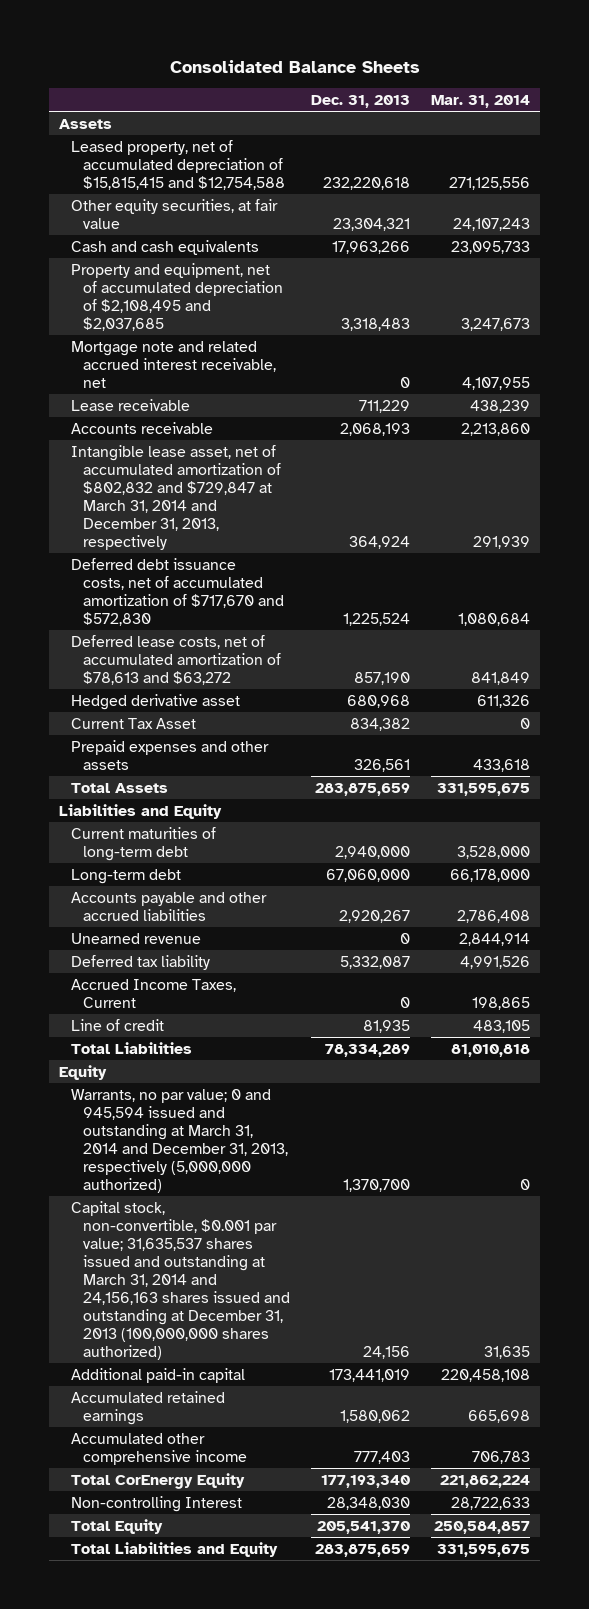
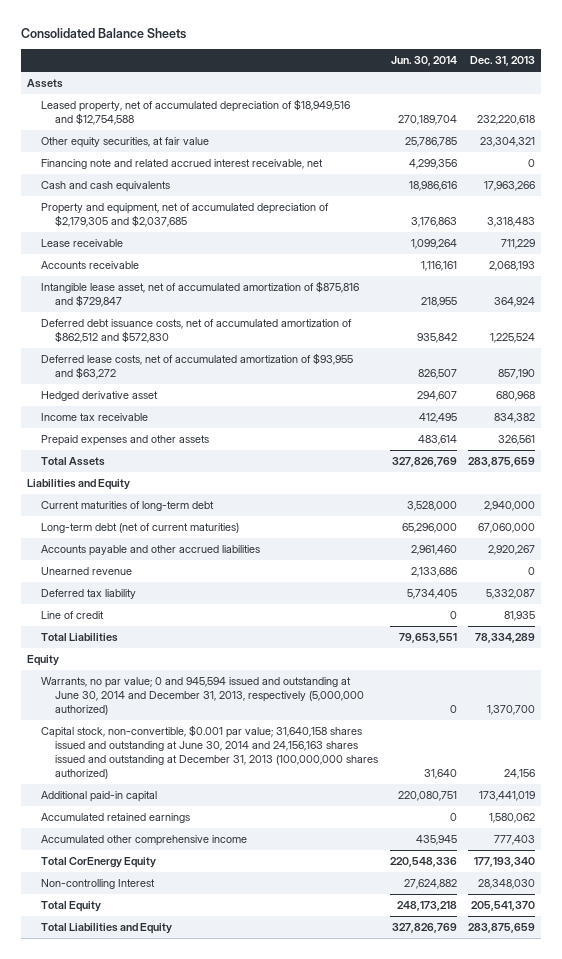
[430,94,530,108] Mar. 31, 2014 -> none
none -> [390,56,457,67] Jun. 30, 2014
[71,139,286,190] Leased property, net of accumulated depreciation of $15,815,415 and $12,754,588 -> [41,98,351,125] Leased property, net of accumulated depreciation of $18,949,516 and $12,754,588
none -> [41,158,324,169] Financing note and related accrued interest receivable, net
[71,340,277,388] Mortgage note and related accrued interest receivable, net -> none
[71,262,284,331] Property and equipment, net of accumulated depreciation of $2,108,495 and $2,037,685 -> [41,202,330,227] Property and equipment, net of accumulated depreciation of $2,179,305 and $2,037,685
[71,444,282,550] Intangible lease asset, net of accumulated amortization of $802,832 and $729,847 at March 31, 2014 and December 31, 2013, respectively -> [41,280,360,307] Intangible lease asset, net of accumulated amortization of $875,816 and $729,847
[71,557,285,626] Deferred debt issuance costs, net of accumulated amortization of $717,670 and $572,830 -> [41,318,353,343] Deferred debt issuance costs, net of accumulated amortization of $862,512 and $572,830
[71,634,282,685] Deferred lease costs, net of accumulated amortization of $78,613 and $63,272 -> [41,352,354,379] Deferred lease costs, net of accumulated amortization of $93,955 and $63,272
[71,717,197,729] Current Tax Asset -> [41,412,149,421] Income tax receivable
[71,868,182,884] Long-term debt -> [41,522,240,533] Long-term debt (net of current maturities)
[71,978,237,1008] Accrued Income Taxes, Current -> none
[71,1088,289,1193] Warrants, no par value; 0 and 945,594 issued and outstanding at March 31, 2014 and December 31, 2013, respectively (5,000,000 authorized) -> [41,676,365,716] Warrants, no par value; 0 and 945,594 issued and outstanding at June 30, 2014 and December 31, 2013, respectively (5,000,000 authorized)
[71,1200,291,1360] Capital stock, non-convertible, $0.001 par value; 31,635,537 shares issued and outstanding at March 31, 2014 and 24,156,163 shares issued and outstanding at December 31, 2013 (100,000,000 shares authorized) -> [41,724,379,780] Capital stock, non-convertible, $0.001 par value; 31,640,158 shares issued and outstanding at June 30, 2014 and 24,156,163 shares issued and outstanding at December 31, 2013 (100,000,000 shares authorized)

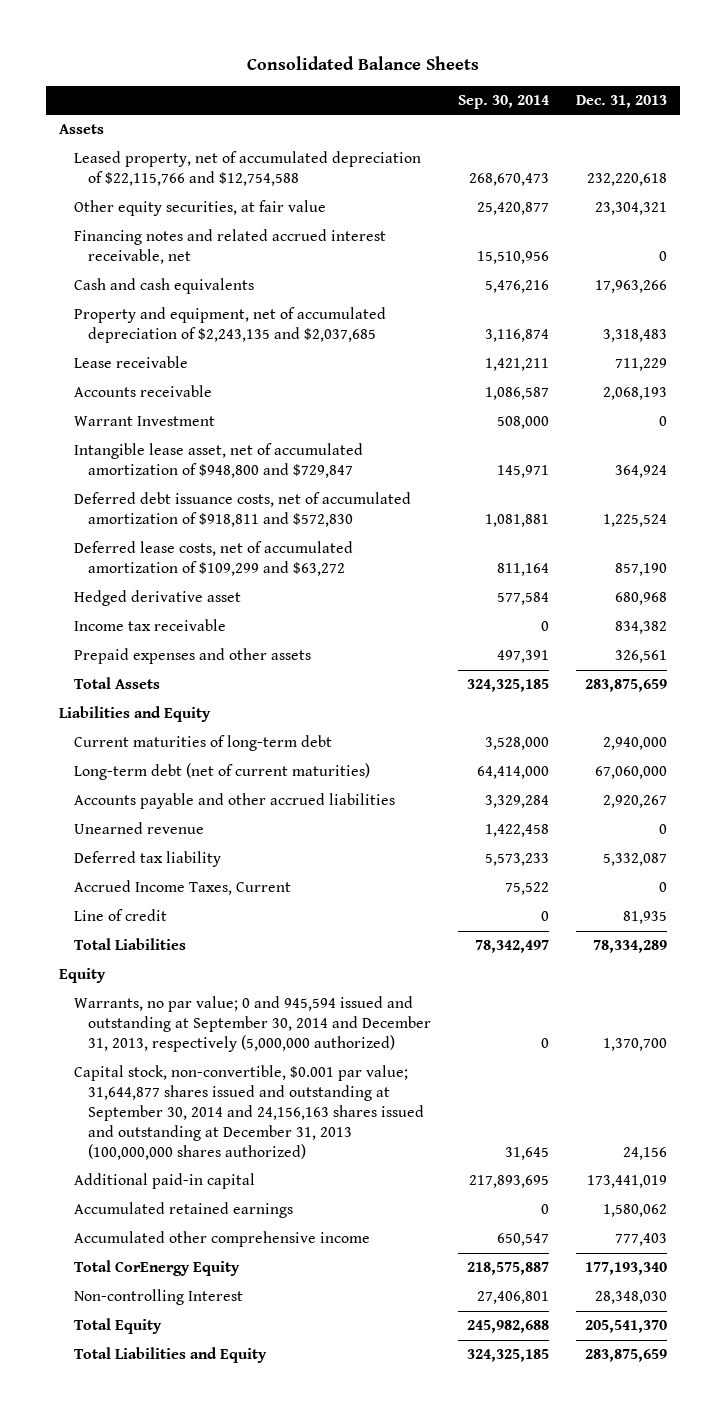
[390,56,457,67] Jun. 30, 2014 -> none
none -> [457,94,549,109] Sep. 30, 2014
[41,98,351,125] Leased property, net of accumulated depreciation of $18,949,516 and $12,754,588 -> [73,151,421,187] Leased property, net of accumulated depreciation of $22,115,766 and $12,754,588
[41,158,324,169] Financing note and related accrued interest receivable, net -> [73,229,386,265] Financing notes and related accrued interest receivable, net
[41,202,330,227] Property and equipment, net of accumulated depreciation of $2,179,305 and $2,037,685 -> [73,307,386,344] Property and equipment, net of accumulated depreciation of $2,243,135 and $2,037,685
none -> [73,416,215,427] Warrant Investment
[41,280,360,307] Intangible lease asset, net of accumulated amortization of $875,816 and $729,847 -> [73,443,363,479] Intangible lease asset, net of accumulated amortization of $948,800 and $729,847
[41,318,353,343] Deferred debt issuance costs, net of accumulated amortization of $862,512 and $572,830 -> [73,492,411,528] Deferred debt issuance costs, net of accumulated amortization of $918,811 and $572,830
[41,352,354,379] Deferred lease costs, net of accumulated amortization of $93,955 and $63,272 -> [73,541,353,577] Deferred lease costs, net of accumulated amortization of $109,299 and $63,272
none -> [73,880,291,896] Accrued Income Taxes, Current
[41,676,365,716] Warrants, no par value; 0 and 945,594 issued and outstanding at June 30, 2014 and December 31, 2013, respectively (5,000,000 authorized) -> [73,996,432,1053] Warrants, no par value; 0 and 945,594 issued and outstanding at September 30, 2014 and December 31, 2013, respectively (5,000,000 authorized)
[41,724,379,780] Capital stock, non-convertible, $0.001 par value; 31,640,158 shares issued and outstanding at June 30, 2014 and 24,156,163 shares issued and outstanding at December 31, 2013 (100,000,000 shares authorized) -> [73,1065,425,1160] Capital stock, non-convertible, $0.001 par value; 31,644,877 shares issued and outstanding at September 30, 2014 and 24,156,163 shares issued and outstanding at December 31, 2013 (100,000,000 shares authorized)

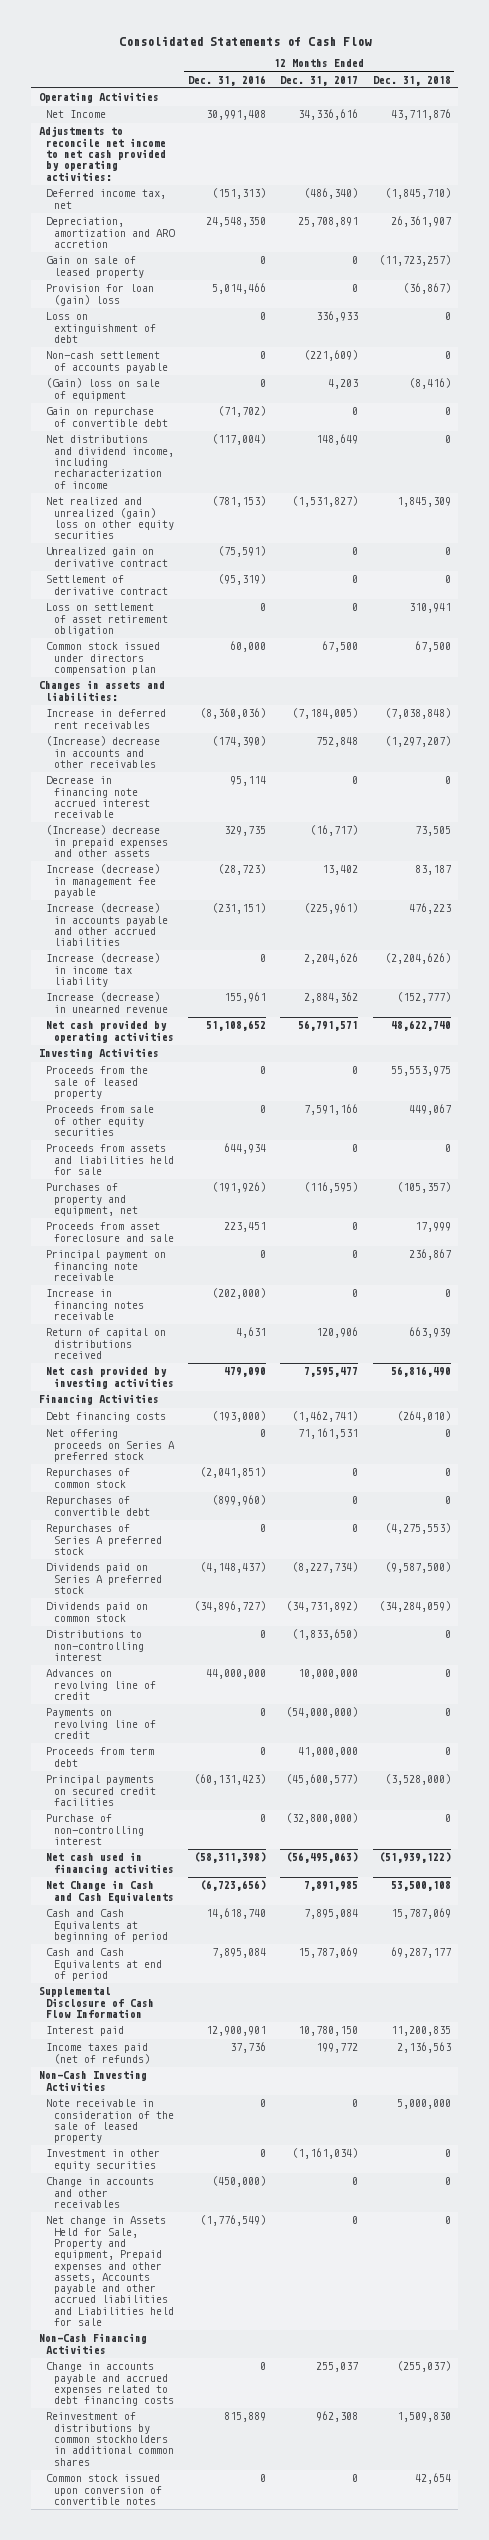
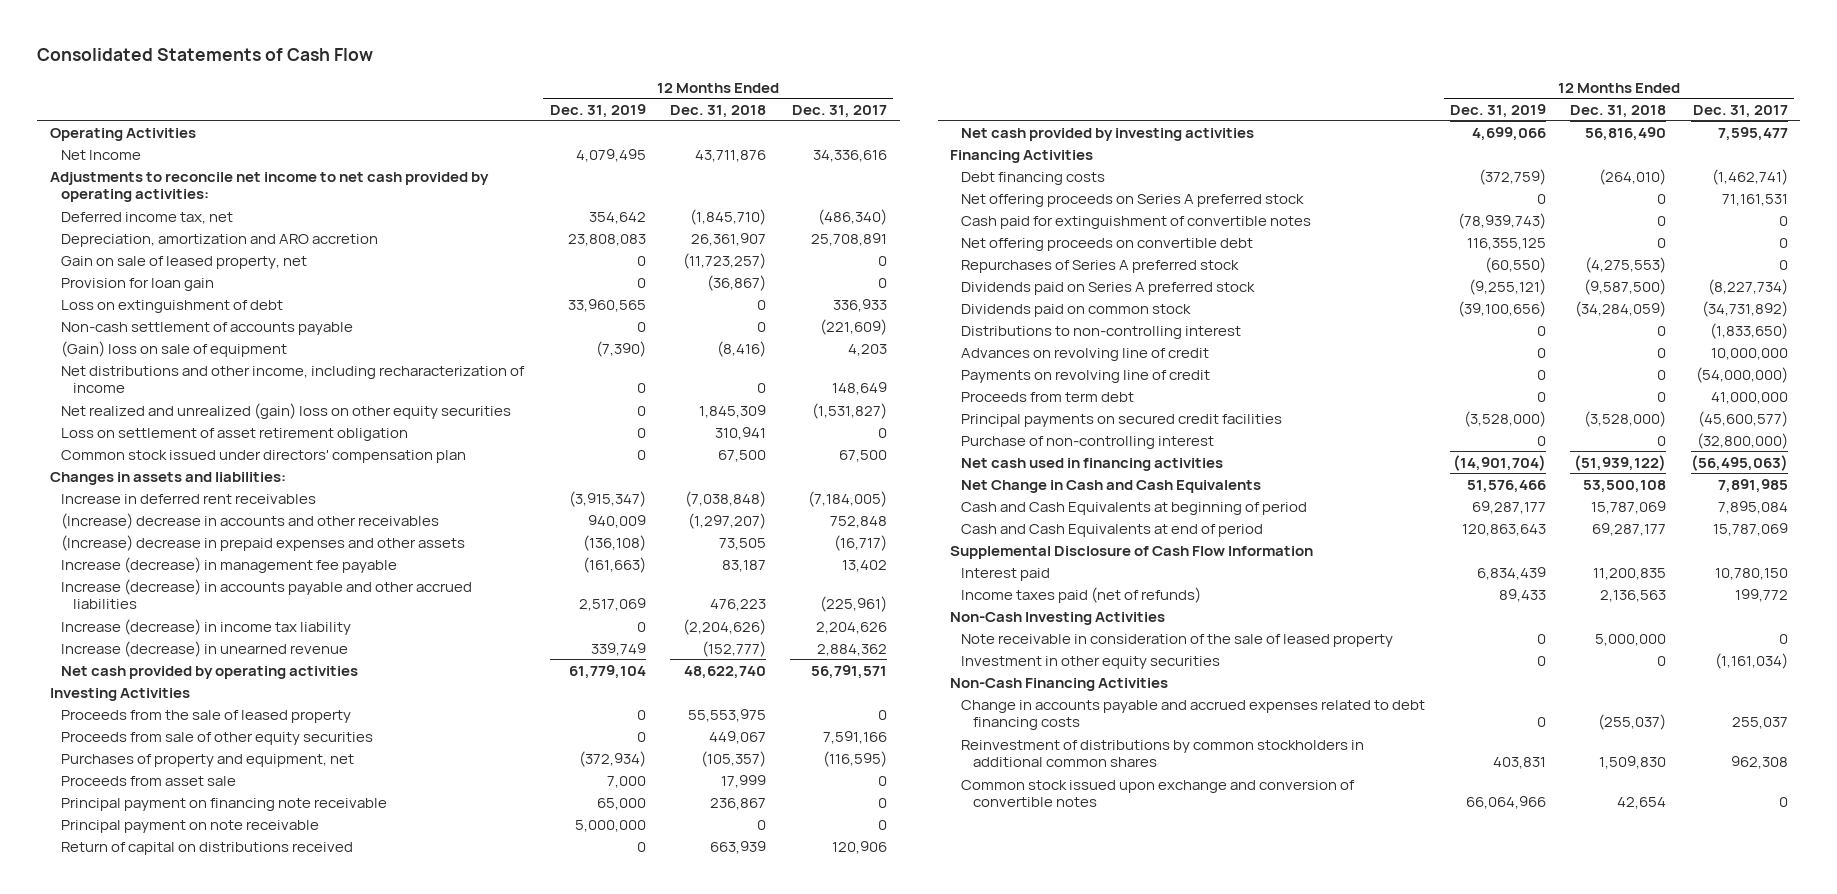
[187,74,266,86] Dec. 31, 2016 -> none
none -> [549,103,646,118] Dec. 31, 2019
[46,256,144,278] Gain on sale of leased property -> [61,255,308,269] Gain on sale of leased property, net
[46,284,155,306] Provision for loan (gain) loss -> [61,277,215,291] Provision for loan gain
[46,407,168,427] Gain on repurchase of convertible debt -> none
[46,435,174,489] Net distributions and dividend income, including recharacterization of income -> [61,365,526,394] Net distributions and other income, including recharacterization of income
[46,547,168,567] Unrealized gain on derivative contract -> none
[46,575,168,595] Settlement of derivative contract -> none
[46,642,161,676] Common stock issued under directors compensation plan -> [61,449,467,463] Common stock issued under directors' compensation plan
[46,776,150,819] Decrease in financing note accrued interest receivable -> none
[46,1144,174,1176] Proceeds from assets and liabilities held for sale -> none
[46,1222,174,1242] Proceeds from asset foreclosure and sale -> [61,775,237,786] Proceeds from asset sale
[46,1289,144,1321] Increase in financing notes receivable -> none
none -> [61,819,320,833] Principal payment on note receivable
[46,1468,131,1488] Repurchases of common stock -> none
[46,1496,150,1516] Repurchases of convertible debt -> none
none -> [961,215,1312,229] Cash paid for extinguishment of convertible notes
none -> [961,237,1254,251] Net offering proceeds on convertible debt
[46,2177,155,2209] Change in accounts and other receivables -> none
[46,2216,174,2326] Net change in Assets Held for Sale, Property and equipment, Prepaid expenses and other assets, Accounts payable and other accrued liabilities and Liabilities held for sale -> none
[46,2474,162,2506] Common stock issued upon conversion of convertible notes -> [961,779,1356,808] Common stock issued upon exchange and conversion of convertible notes

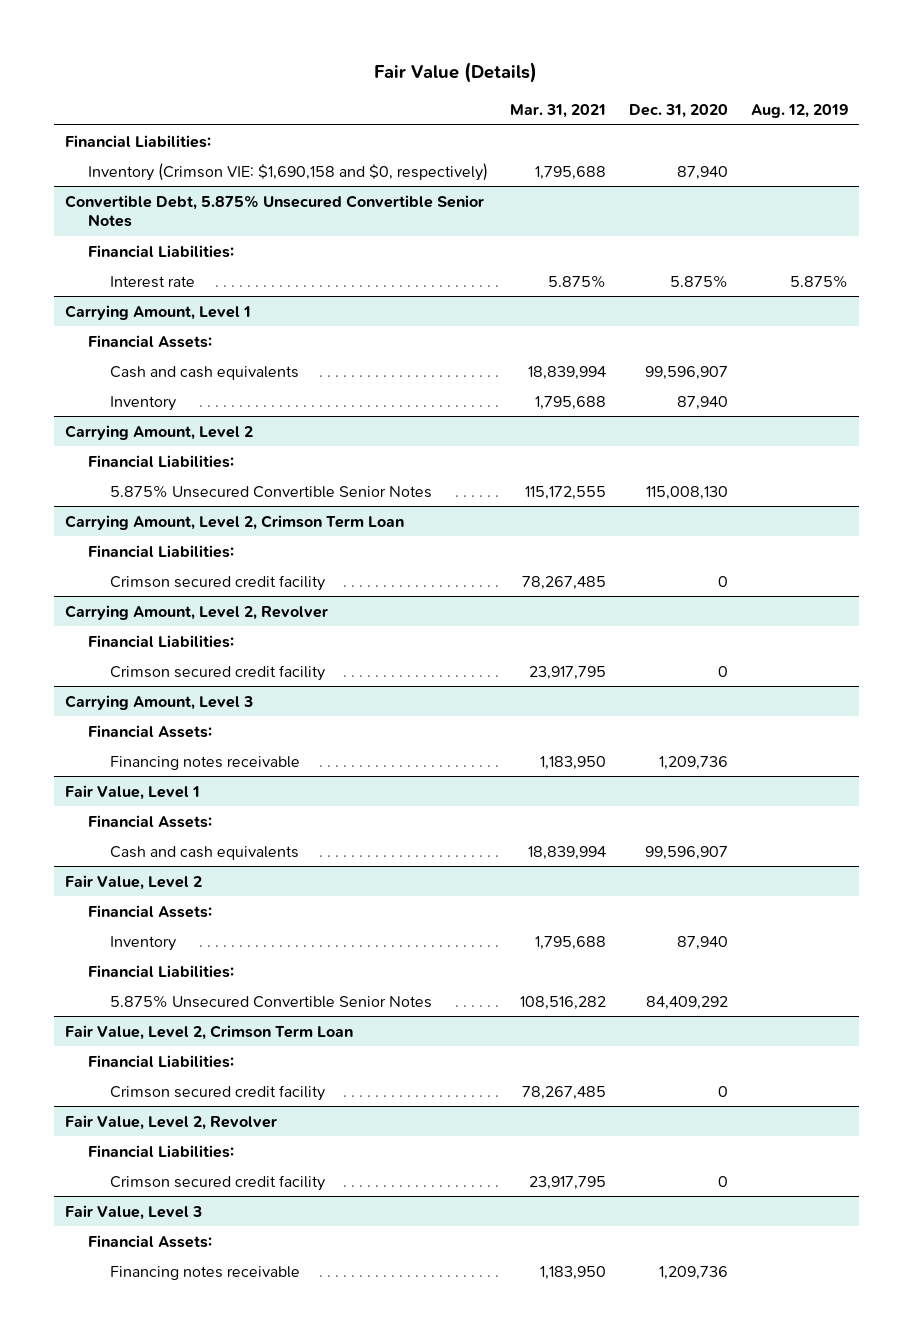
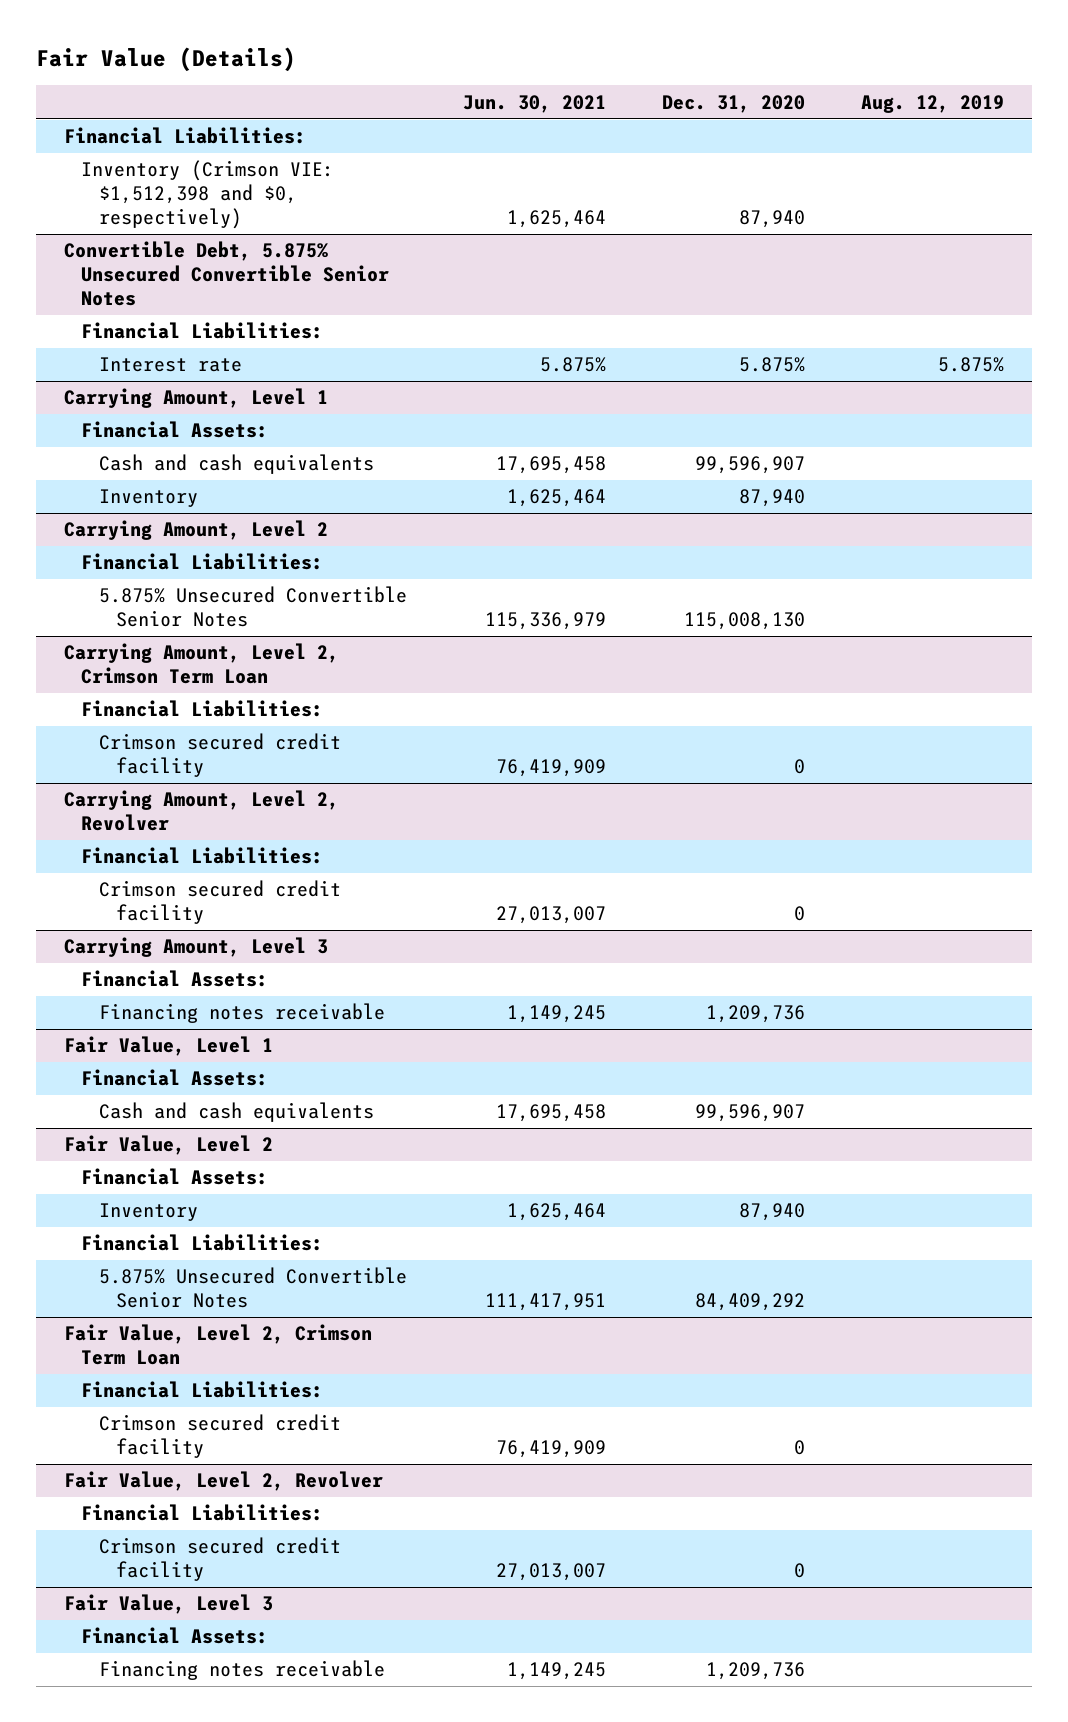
[510,103,607,118] Mar. 31, 2021 -> none
none -> [462,94,606,113] Jun. 30, 2021
[87,162,488,181] Inventory (Crimson VIE: $1,690,158 and $0, respectively) -> [81,160,335,229] Inventory (Crimson VIE: $1,512,398 and $0, respectively)

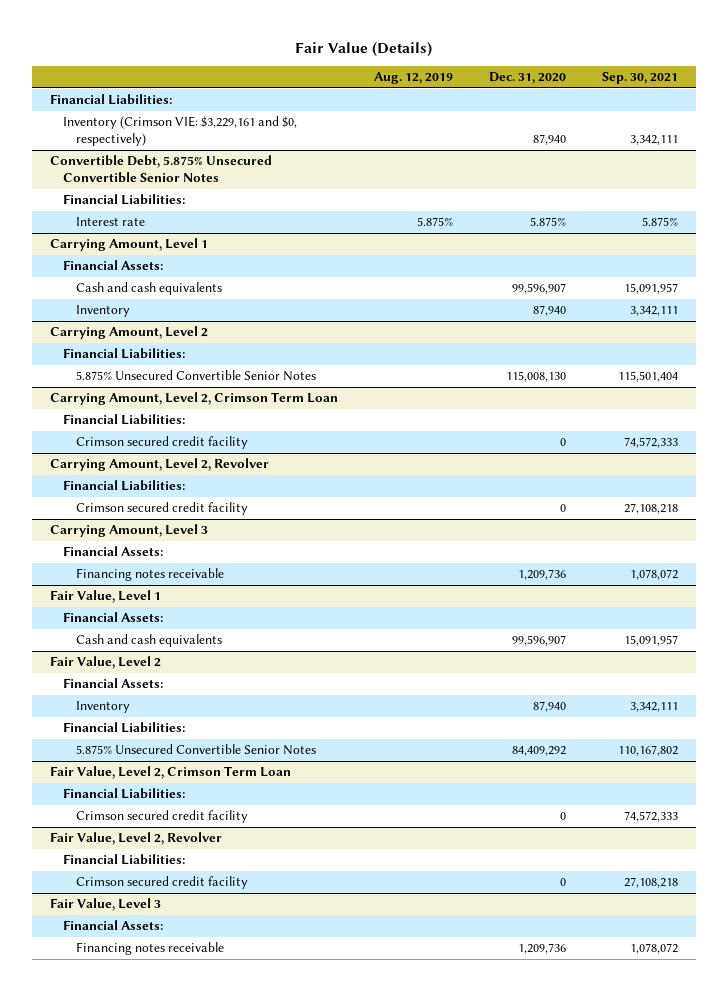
[462,94,606,113] Jun. 30, 2021 -> none
none -> [602,72,679,85] Sep. 30, 2021
[81,160,335,229] Inventory (Crimson VIE: $1,512,398 and $0, respectively) -> [62,116,297,147] Inventory (Crimson VIE: $3,229,161 and $0, respectively)

